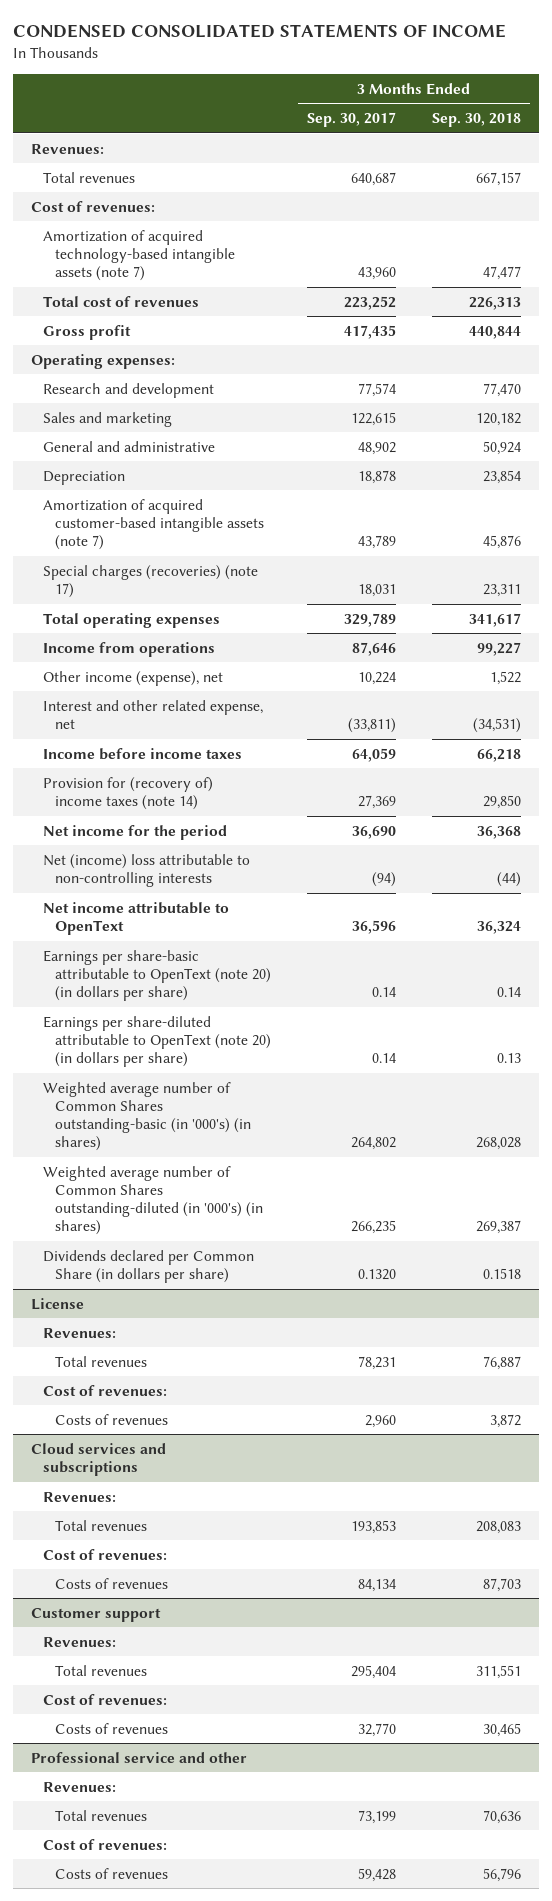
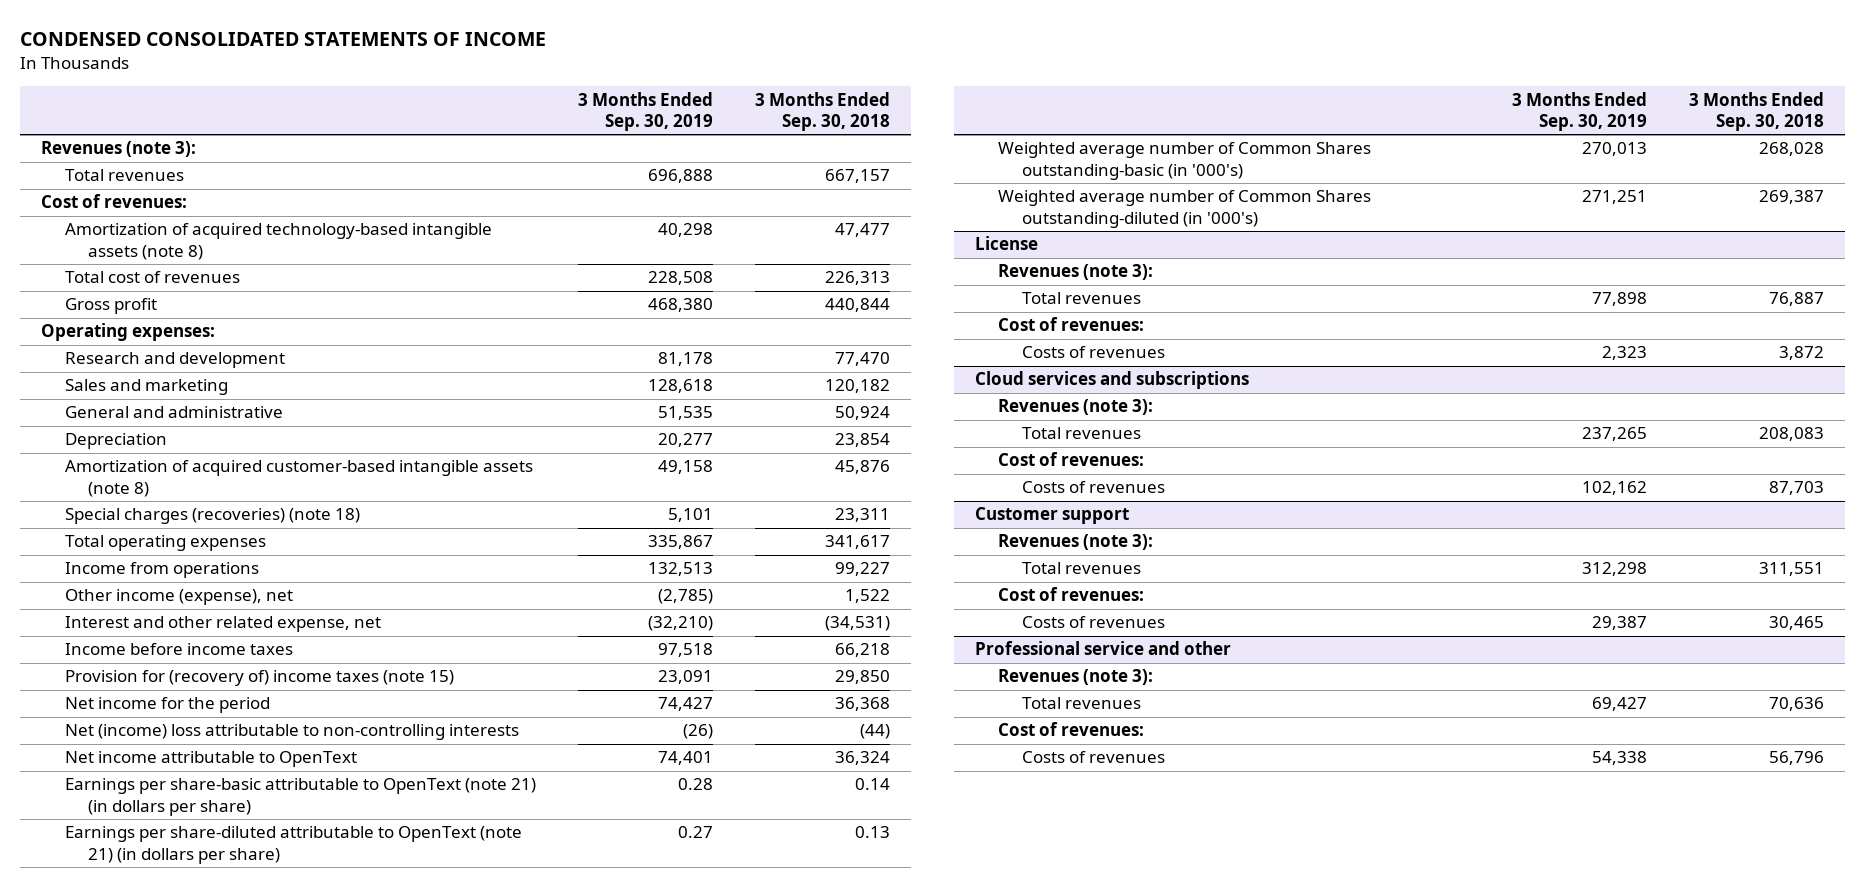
[307,112,397,128] Sep. 30, 2017 -> none
none -> [578,91,714,131] 3 Months Ended Sep. 30, 2019
[30,143,104,154] Revenues: -> [41,141,197,158] Revenues (note 3):
[43,229,236,282] Amortization of acquired technology-based intangible assets (note 7) -> [64,223,492,260] Amortization of acquired technology-based intangible assets (note 8)
[43,498,265,551] Amortization of acquired customer-based intangible assets (note 7) -> [64,460,533,497] Amortization of acquired customer-based intangible assets (note 8)
[43,564,259,598] Special charges (recoveries) (note 17) -> [64,508,360,525] Special charges (recoveries) (note 18)
[43,776,214,810] Provision for (recovery of) income taxes (note 14) -> [64,670,454,687] Provision for (recovery of) income taxes (note 15)
[43,1249,255,1283] Dividends declared per Common Share (in dollars per share) -> none
[43,949,272,1002] Earnings per share-basic attributable to OpenText (note 20) (in dollars per share) -> [64,778,536,816] Earnings per share-basic attributable to OpenText (note 21) (in dollars per share)
[43,1015,272,1068] Earnings per share-diluted attributable to OpenText (note 20) (in dollars per share) -> [64,826,522,864] Earnings per share-diluted attributable to OpenText (note 21) (in dollars per share)
[43,1081,252,1152] Weighted average number of Common Shares outstanding-basic (in '000's) (in shares) -> [998,142,1372,180] Weighted average number of Common Shares outstanding-basic (in '000's)
[43,1165,264,1236] Weighted average number of Common Shares outstanding-diluted (in '000's) (in shares) -> [998,190,1372,228] Weighted average number of Common Shares outstanding-diluted (in '000's)
[43,1327,117,1338] Revenues: -> [998,264,1154,281] Revenues (note 3):
[43,1491,117,1502] Revenues: -> [998,399,1154,416] Revenues (note 3):
[43,1636,117,1647] Revenues: -> [998,534,1154,551] Revenues (note 3):
[43,1781,117,1792] Revenues: -> [998,669,1154,686] Revenues (note 3):

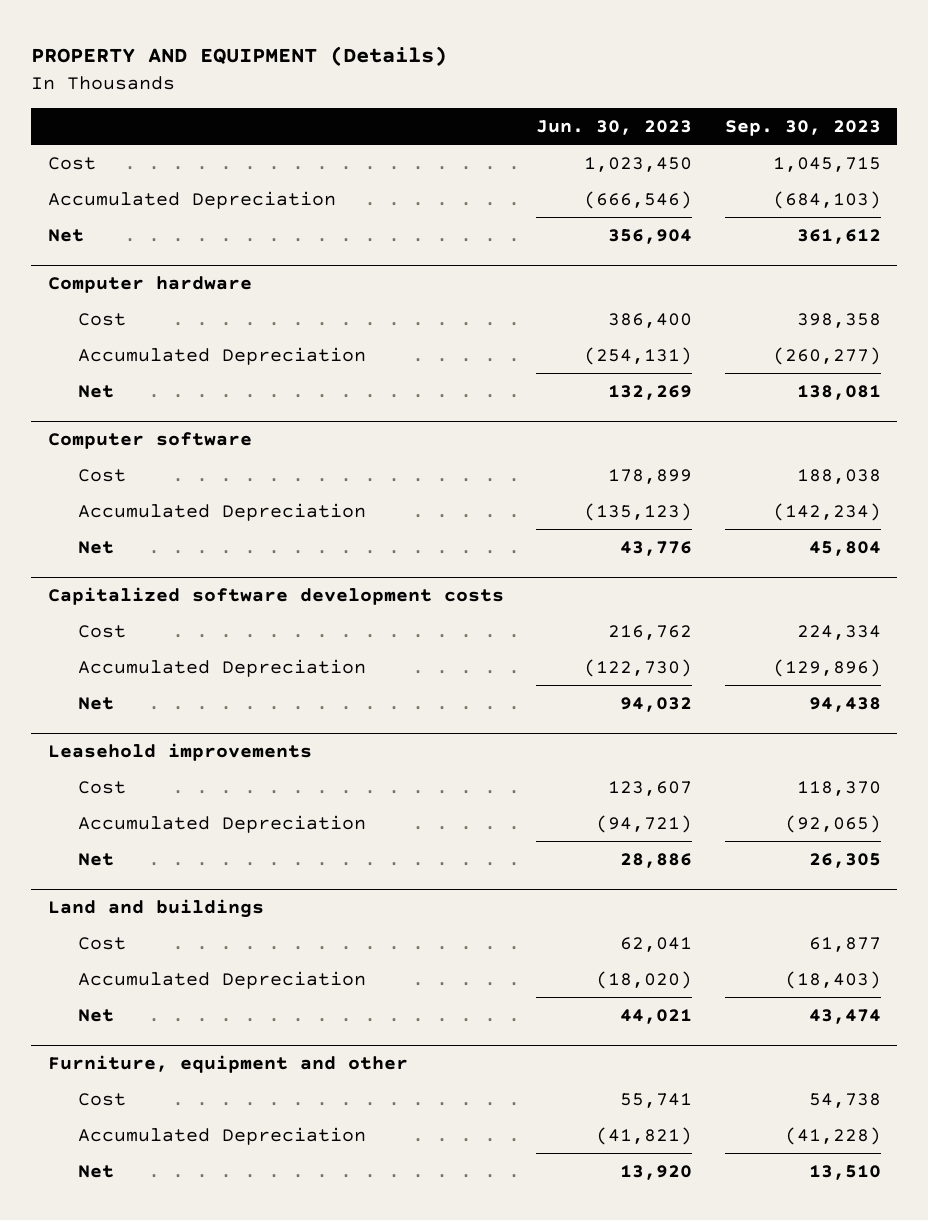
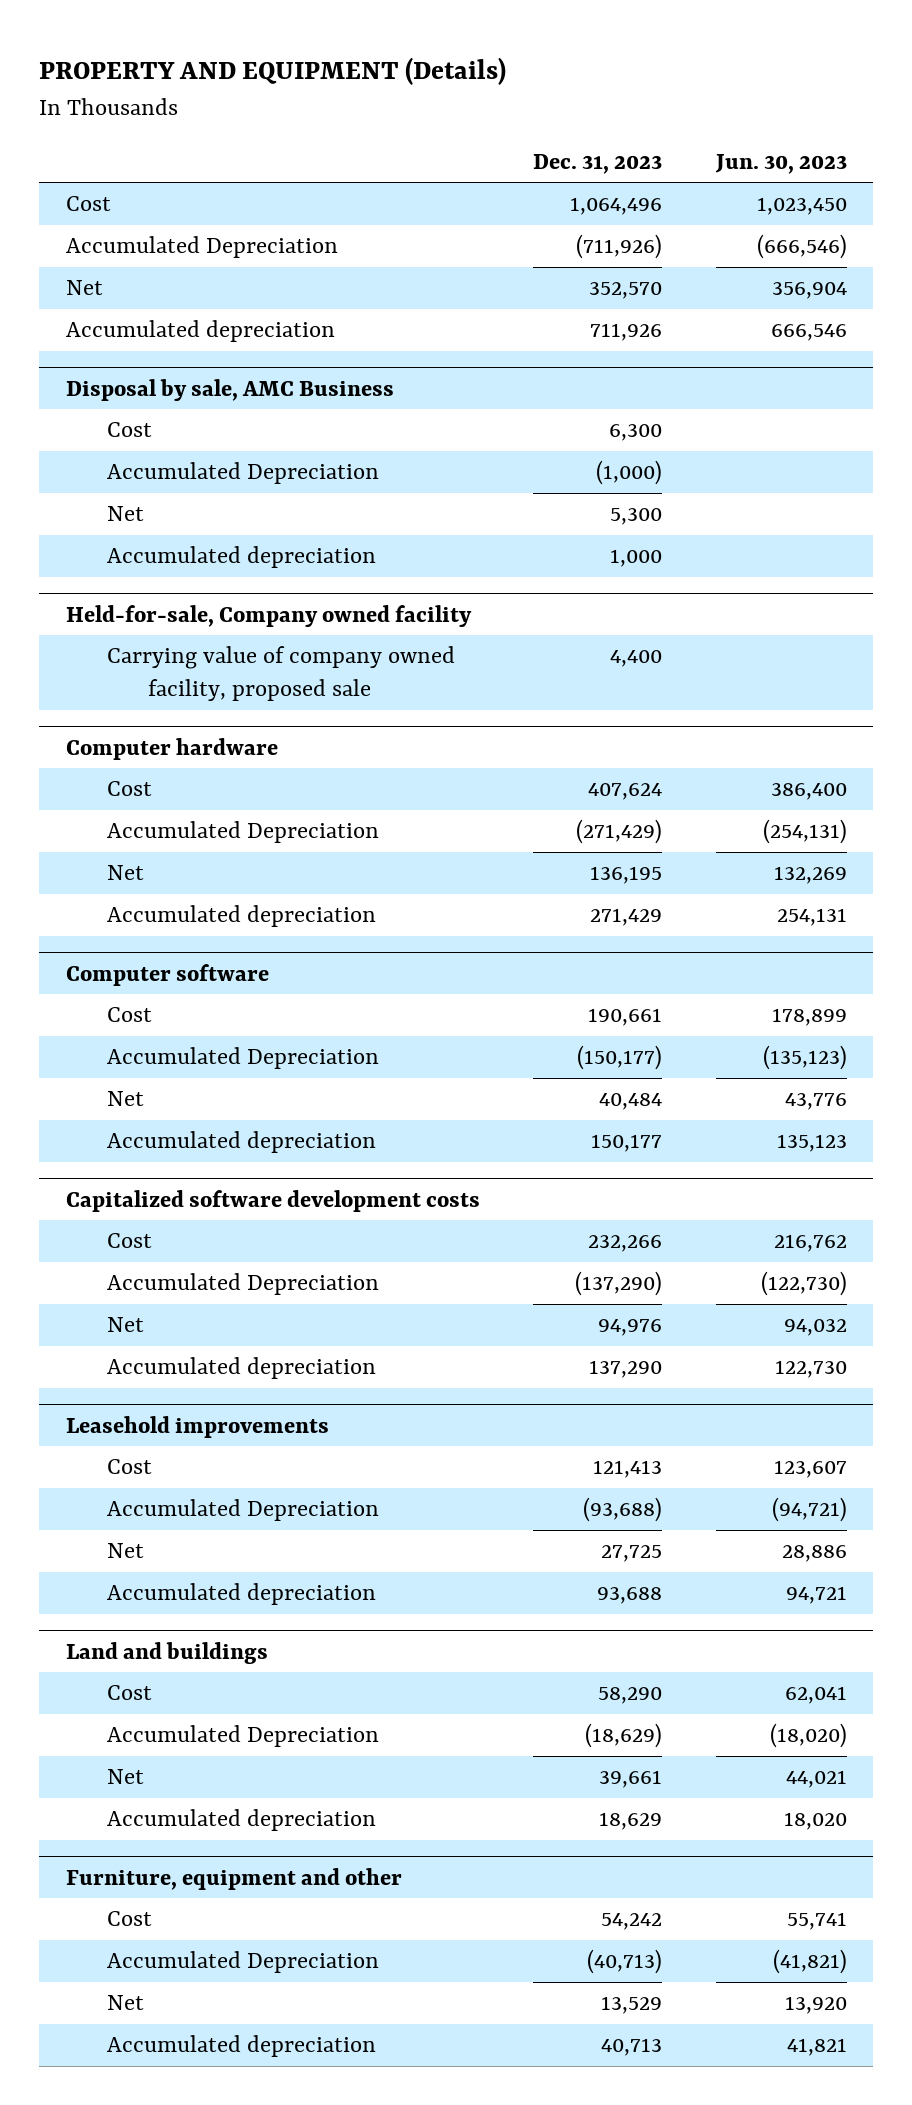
[724,120,881,137] Sep. 30, 2023 -> none
none -> [533,154,663,175] Dec. 31, 2023
none -> [65,320,335,343] Accumulated depreciation
none -> [65,378,394,401] Disposal by sale, AMC Business
none -> [106,422,152,438] Cost
none -> [106,462,379,485] Accumulated Depreciation
none -> [106,506,144,522] Net
none -> [106,546,376,569] Accumulated depreciation
none -> [65,604,472,627] Held-for-sale, Company owned facility
none -> [106,646,455,702] Carrying value of company owned facility, proposed sale
none -> [106,905,376,928] Accumulated depreciation
none -> [106,1131,376,1154] Accumulated depreciation
none -> [106,1357,376,1380] Accumulated depreciation
none -> [106,1583,376,1606] Accumulated depreciation
none -> [106,1809,376,1832] Accumulated depreciation
none -> [106,2035,376,2058] Accumulated depreciation

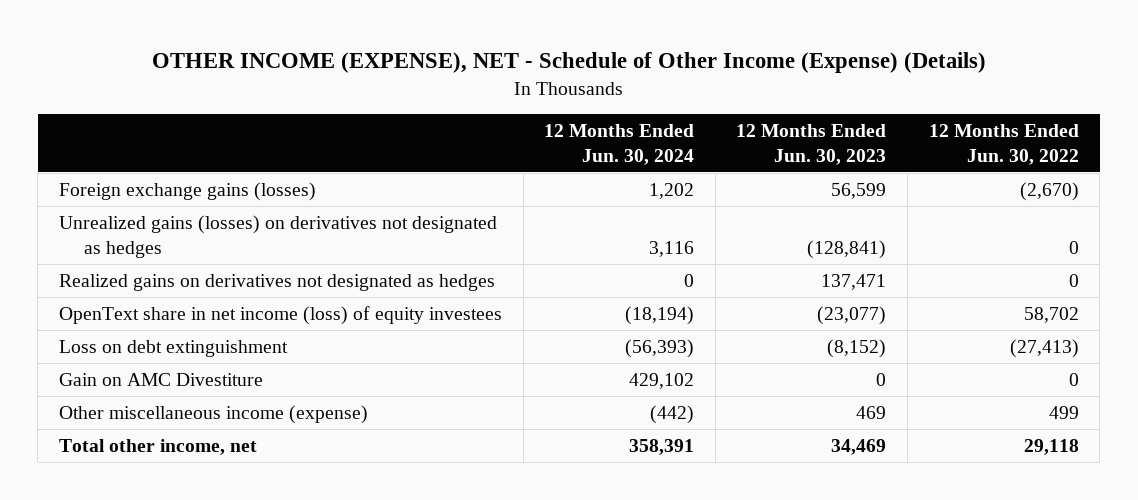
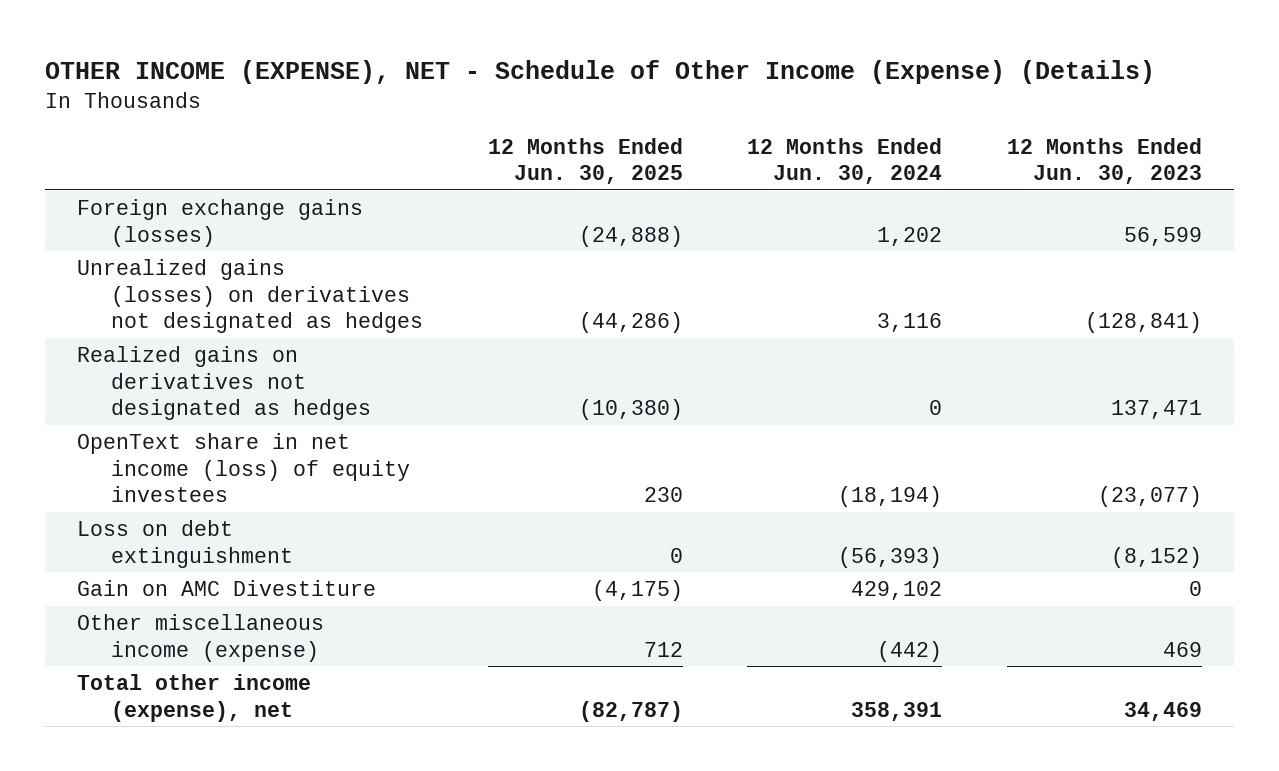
[928,123,1079,165] 12 Months Ended Jun. 30, 2022 -> none
none -> [487,137,683,185] 12 Months Ended Jun. 30, 2025
[58,438,257,455] Total other income, net -> [77,673,312,722] Total other income (expense), net

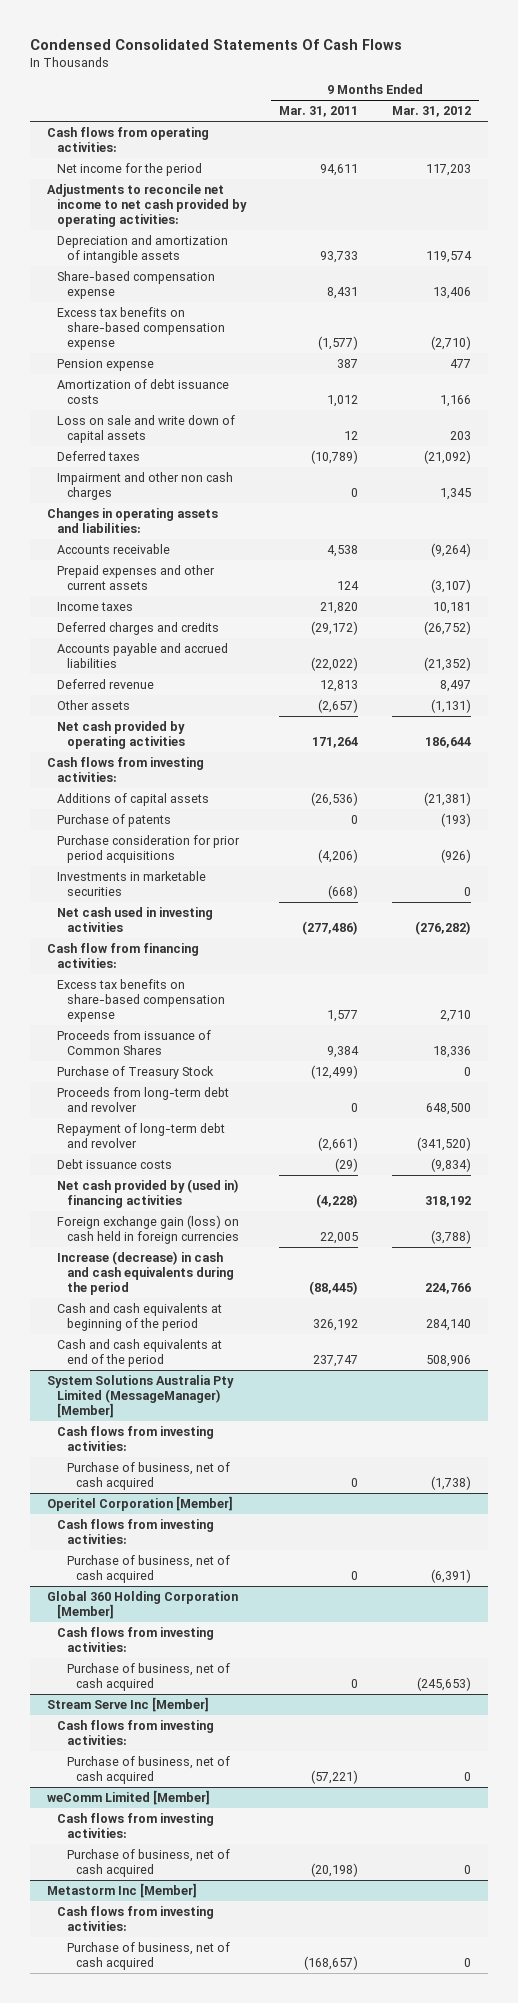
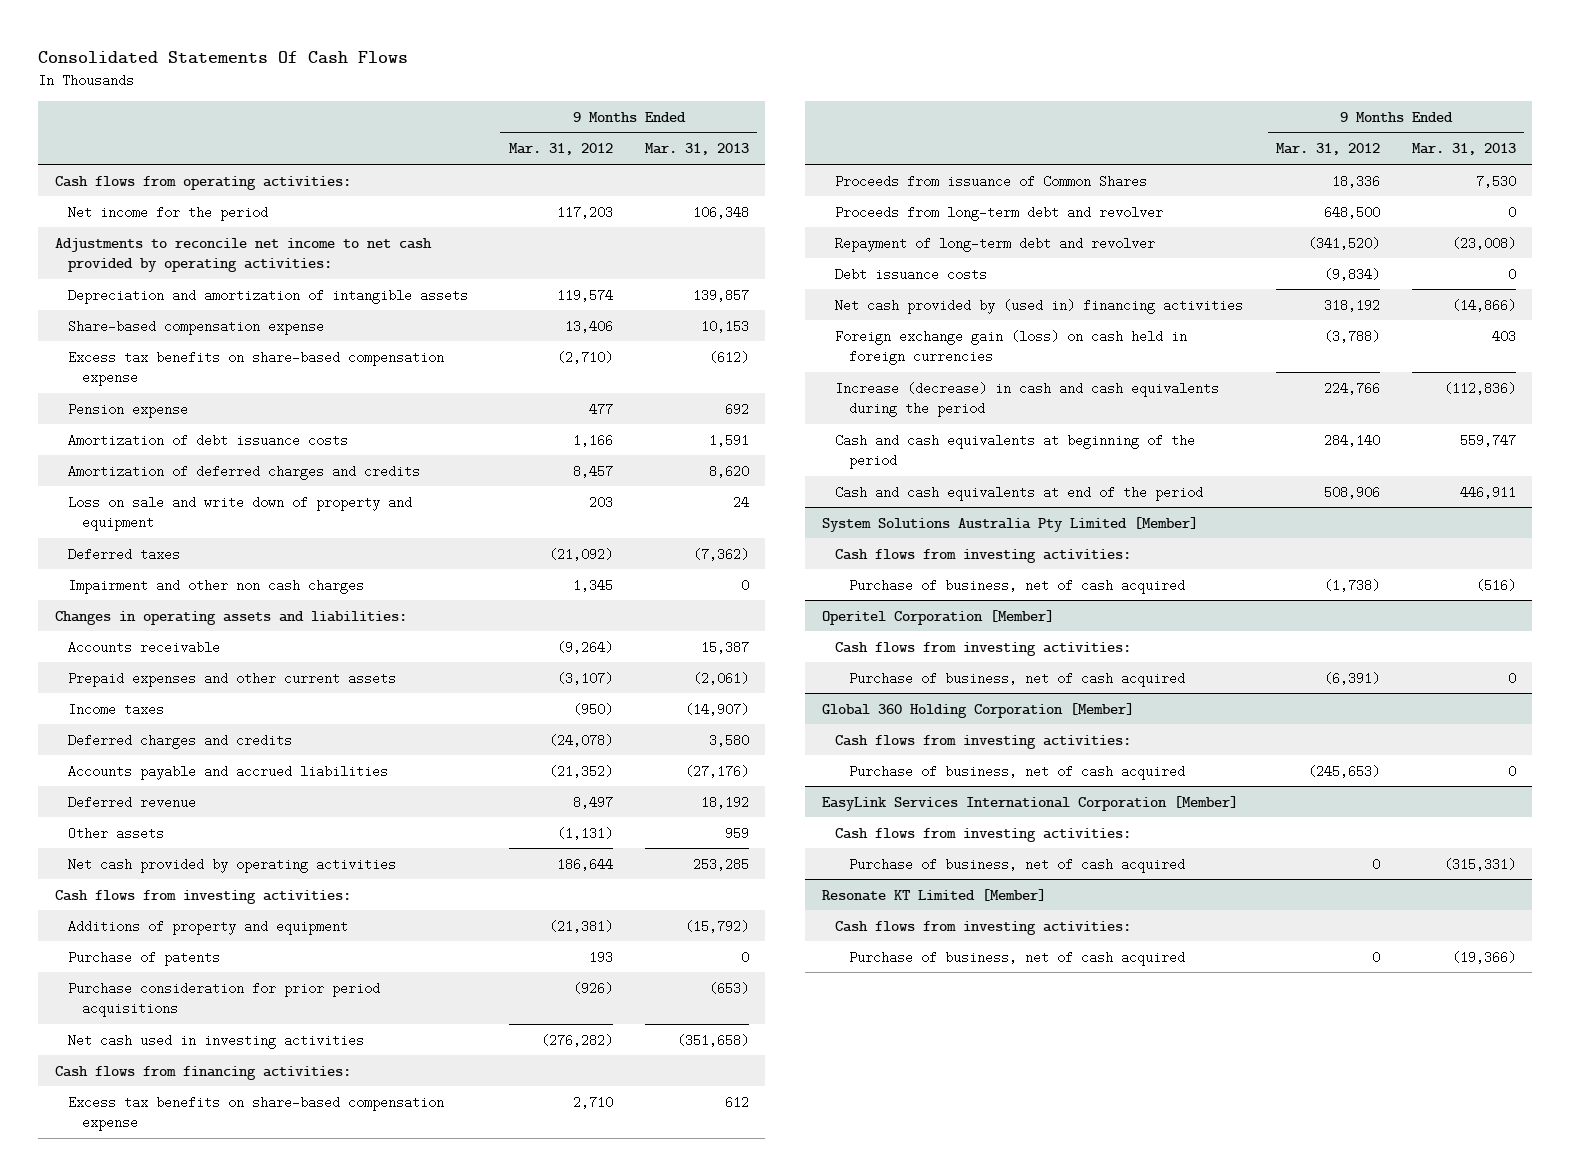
[30,38,403,50] Condensed Consolidated Statements Of Cash Flows -> [38,51,409,65] Consolidated Statements Of Cash Flows
[279,106,359,118] Mar. 31, 2011 -> none
none -> [644,143,749,156] Mar. 31, 2013
none -> [68,464,421,480] Amortization of deferred charges and credits
[56,414,235,444] Loss on sale and write down of capital assets -> [68,495,413,532] Loss on sale and write down of property and equipment
[432,601,471,614] 10,181 -> [572,702,613,716] (950)
[423,620,471,635] (26,752) -> [548,733,613,747] (24,078)
[56,792,209,806] Additions of capital assets -> [68,919,349,935] Additions of property and equipment
[440,812,471,827] (193) -> [588,950,613,964] 193
[56,870,206,897] Investments in marketable securities -> none
[47,942,200,969] Cash flow from financing activities: -> [54,1065,351,1080] Cash flows from financing activities:
[56,1065,214,1079] Purchase of Treasury Stock -> none
[47,1374,235,1419] System Solutions Australia Pty Limited (MessageManager) [Member] -> [821,516,1198,532] System Solutions Australia Pty Limited [Member]
[47,1696,210,1712] Stream Serve Inc [Member] -> none
[56,1719,214,1746] Cash flows from investing activities: -> none
[66,1755,230,1785] Purchase of business, net of cash acquired -> none
[47,1789,211,1805] weComm Limited [Member] -> none
none -> [821,795,1238,811] EasyLink Services International Corporation [Member]
[47,1882,198,1898] Metastorm Inc [Member] -> none
none -> [821,888,1046,901] Resonate KT Limited [Member]

